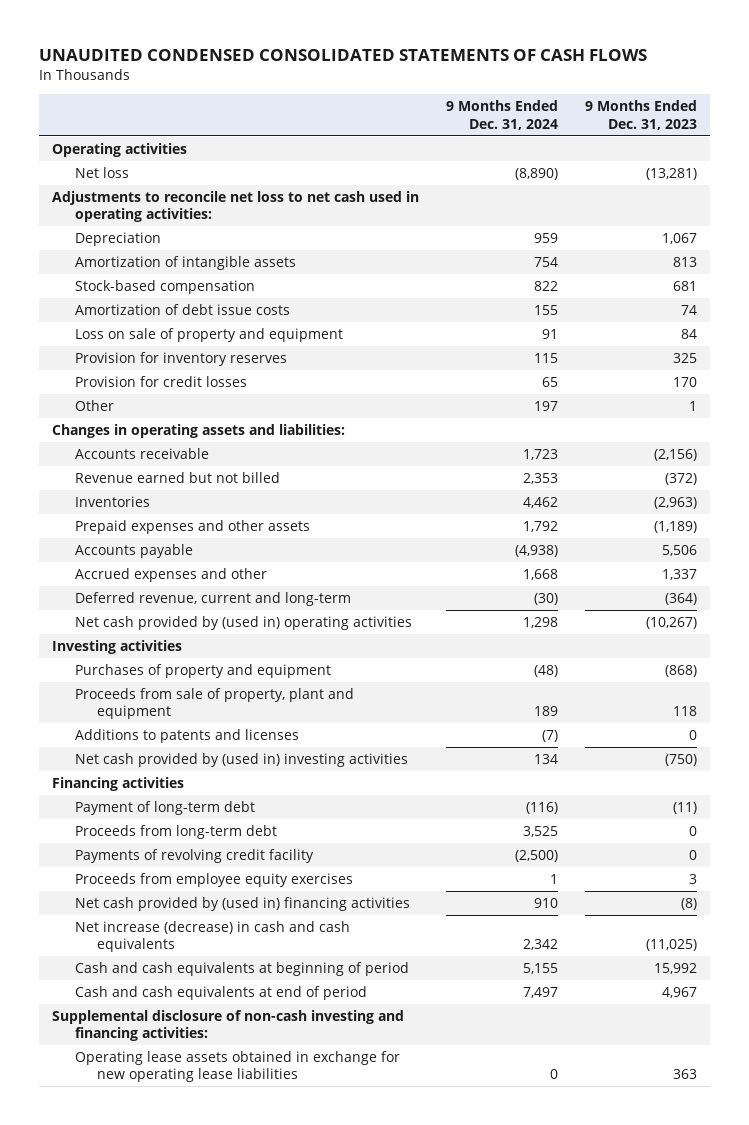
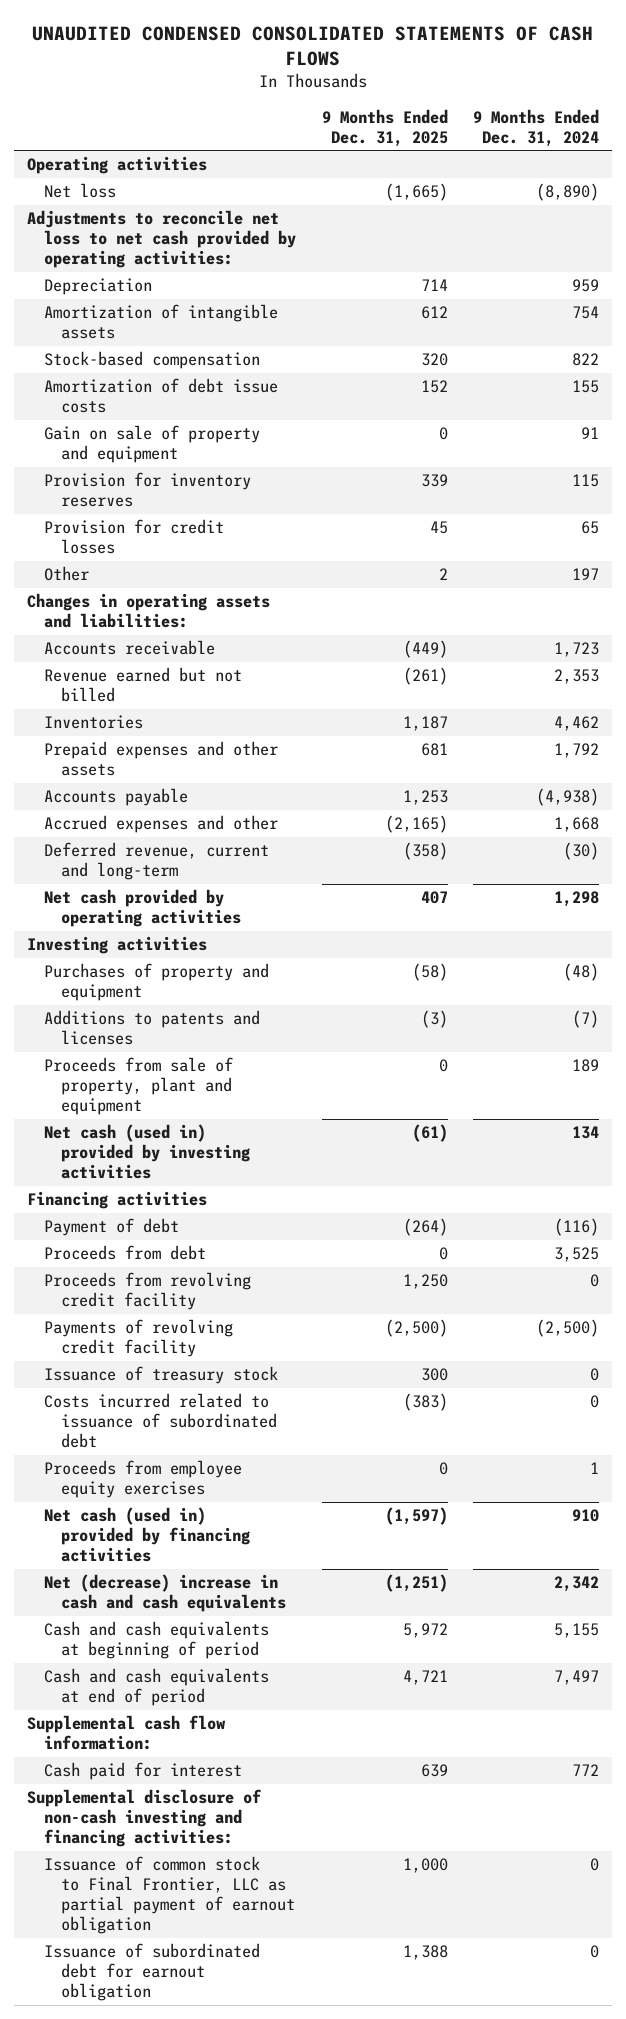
[584,100,697,130] 9 Months Ended Dec. 31, 2023 -> none
none -> [321,108,448,147] 9 Months Ended Dec. 31, 2025
[52,190,420,223] Adjustments to reconcile net loss to net cash used in operating activities: -> [26,210,296,268] Adjustments to reconcile net loss to net cash provided by operating activities:
[74,327,343,342] Loss on sale of property and equipment -> [43,425,260,464] Gain on sale of property and equipment
[74,615,412,630] Net cash provided by (used in) operating activities -> [43,889,241,928] Net cash provided by operating activities
[74,687,354,720] Proceeds from sale of property, plant and equipment -> [43,1057,233,1115] Proceeds from sale of property, plant and equipment
[74,752,408,767] Net cash provided by (used in) investing activities -> [43,1124,250,1179] Net cash (used in) provided by investing activities
[74,800,255,815] Payment of long-term debt -> [43,1218,179,1237] Payment of debt
[74,824,277,839] Proceeds from long-term debt -> [43,1245,206,1261] Proceeds from debt
none -> [43,1272,251,1311] Proceeds from revolving credit facility
none -> [43,1366,278,1385] Issuance of treasury stock
none -> [43,1393,277,1448] Costs incurred related to issuance of subordinated debt
[74,896,410,911] Net cash provided by (used in) financing activities -> [43,1507,250,1562] Net cash (used in) provided by financing activities
[74,920,350,953] Net increase (decrease) in cash and cash equivalents -> [43,1574,286,1613] Net (decrease) increase in cash and cash equivalents
none -> [26,1715,226,1751] Supplemental cash flow information:
none -> [43,1762,242,1781] Cash paid for interest
[74,1050,400,1083] Operating lease assets obtained in exchange for new operating lease liabilities -> none
none -> [43,1856,295,1934] Issuance of common stock to Final Frontier, LLC as partial payment of earnout obligation
none -> [43,1943,260,2001] Issuance of subordinated debt for earnout obligation

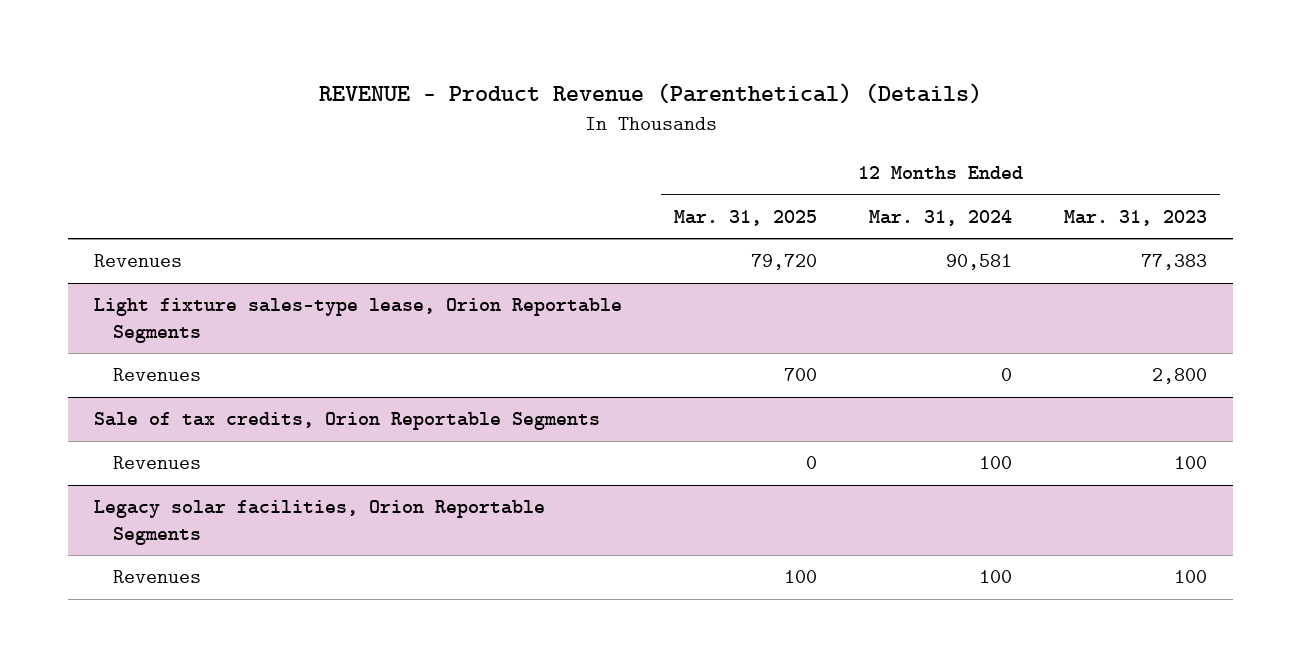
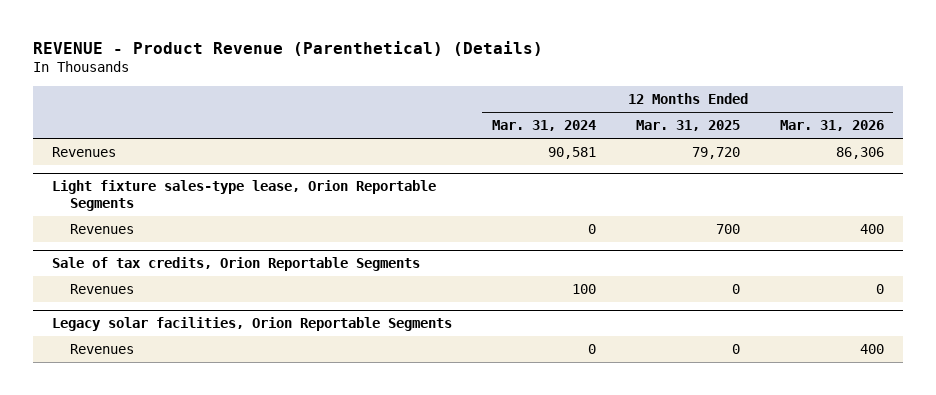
[1063,209,1207,226] Mar. 31, 2023 -> none
none -> [779,120,884,132] Mar. 31, 2026
[784,570,818,584] 100 -> [731,344,740,355] 0
[979,570,1013,584] 100 -> [588,344,597,355] 0

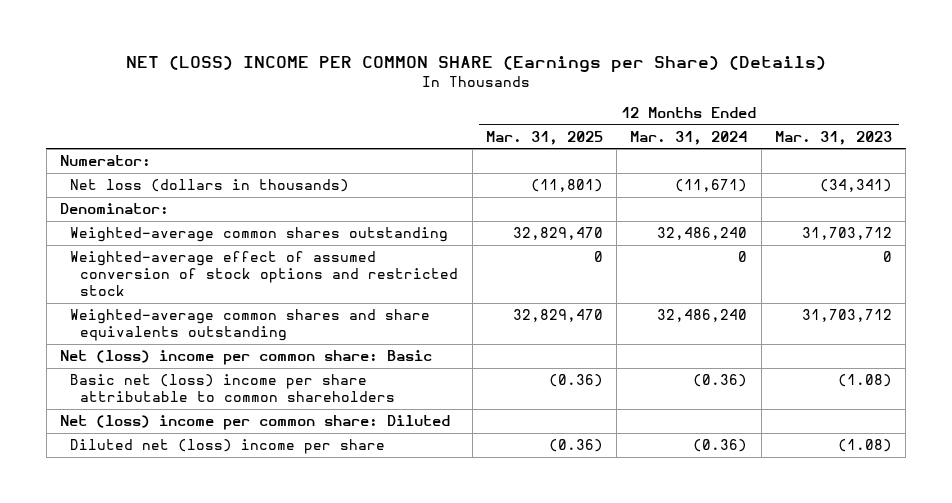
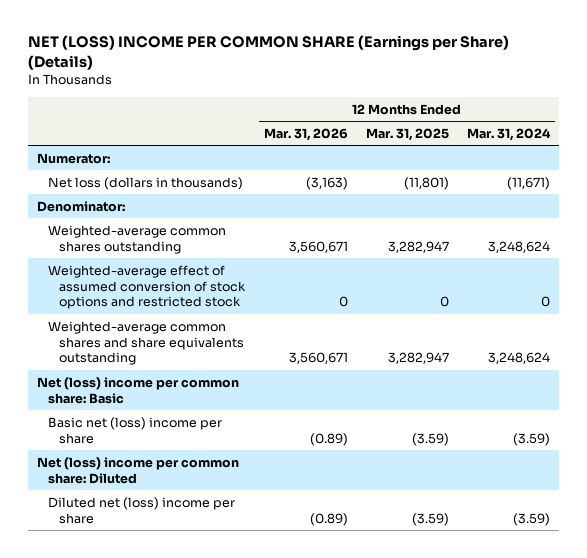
[774,130,892,145] Mar. 31, 2023 -> none
none -> [263,127,348,141] Mar. 31, 2026
[512,227,603,241] 32,829,470 -> [388,240,450,253] 3,282,947
[657,227,748,241] 32,486,240 -> [488,240,551,253] 3,248,624
[512,309,603,323] 32,829,470 -> [388,352,450,365] 3,282,947
[657,309,748,323] 32,486,240 -> [488,352,551,365] 3,248,624
[70,374,396,403] Basic net (loss) income per share attributable to common shareholders -> [48,416,223,444] Basic net (loss) income per share
[548,374,603,388] (0.36) -> [412,432,450,446] (3.59)
[693,374,748,388] (0.36) -> [513,432,551,446] (3.59)
[548,439,603,453] (0.36) -> [412,512,450,526] (3.59)
[693,439,748,453] (0.36) -> [513,512,551,526] (3.59)

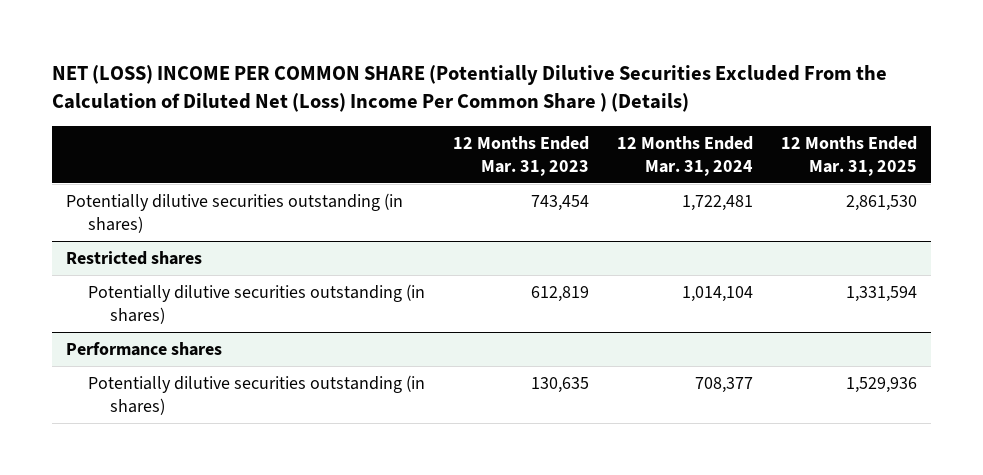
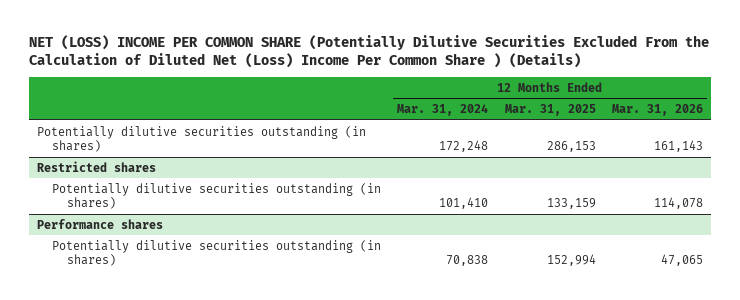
[453,135,590,176] 12 Months Ended Mar. 31, 2023 -> none
none -> [611,104,703,117] Mar. 31, 2026
[682,194,754,211] 1,722,481 -> [439,140,489,153] 172,248
[846,194,918,211] 2,861,530 -> [546,141,596,153] 286,153
[682,285,754,302] 1,014,104 -> [439,197,489,210] 101,410
[846,285,918,302] 1,331,594 -> [546,198,596,210] 133,159
[695,376,754,393] 708,377 -> [446,255,489,267] 70,838
[846,376,918,393] 1,529,936 -> [546,254,596,267] 152,994

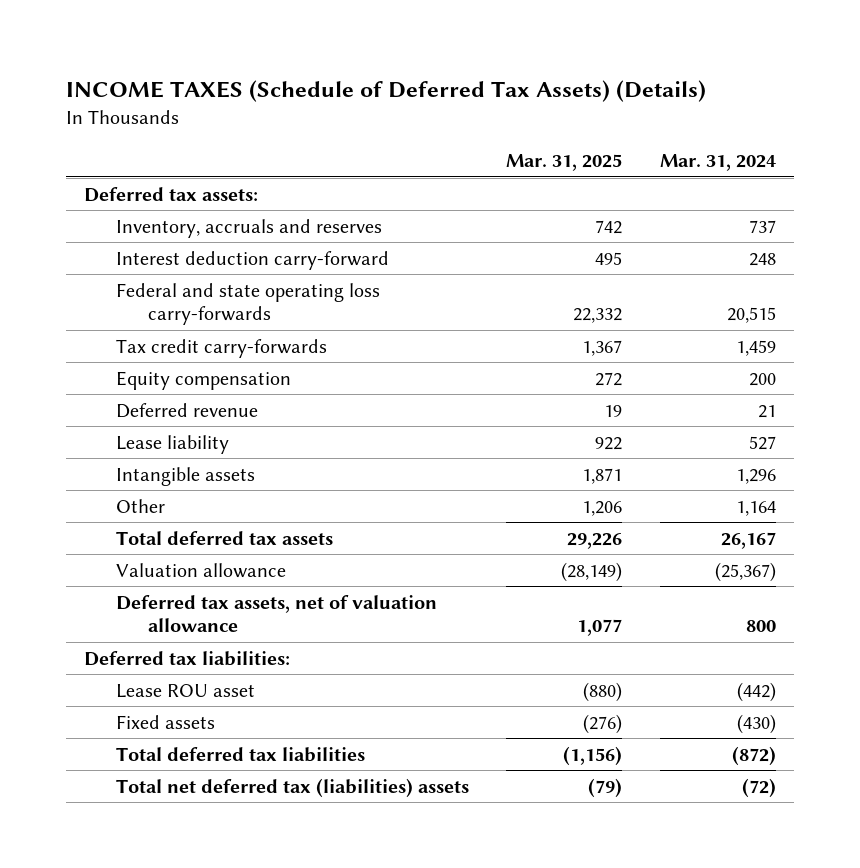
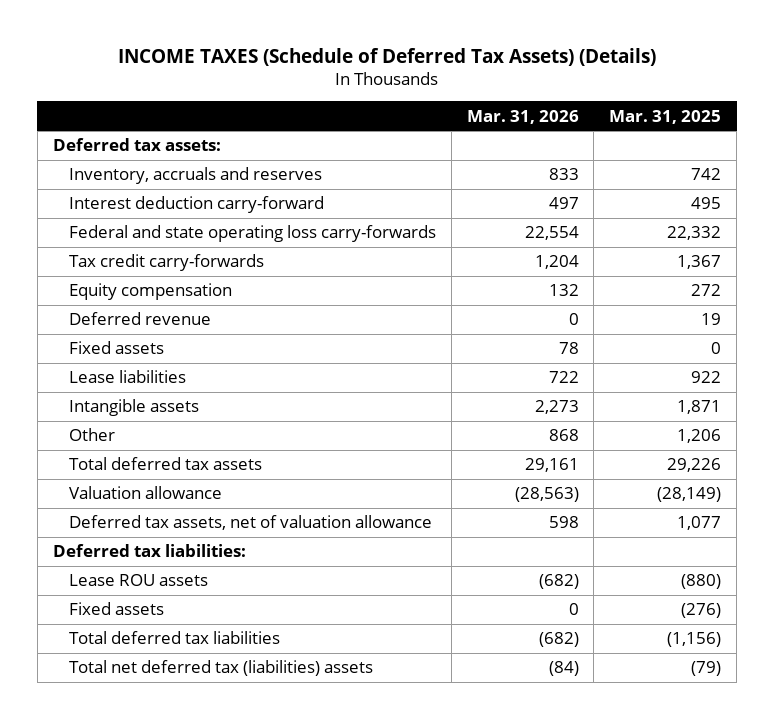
[659,154,776,172] Mar. 31, 2024 -> none
none -> [466,109,579,124] Mar. 31, 2026
none -> [68,341,164,355] Fixed assets
[116,434,230,454] Lease liability -> [68,370,186,384] Lease liabilities
[116,683,256,698] Lease ROU asset -> [68,574,208,587] Lease ROU assets

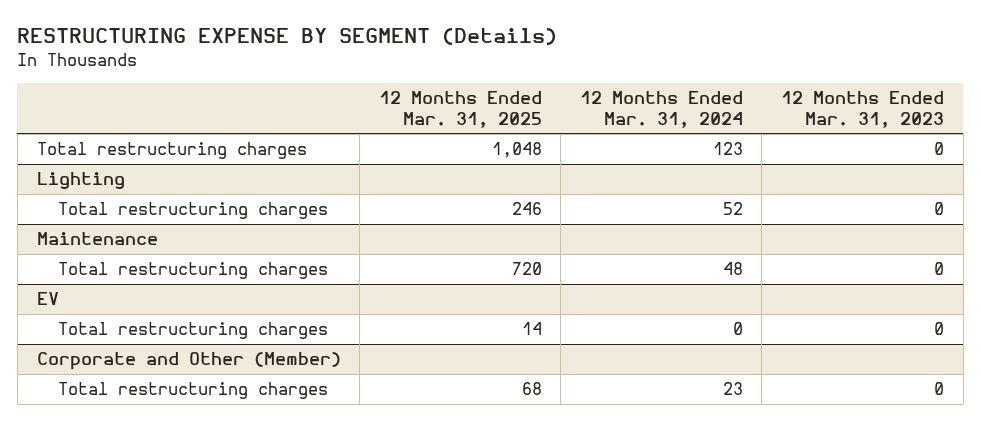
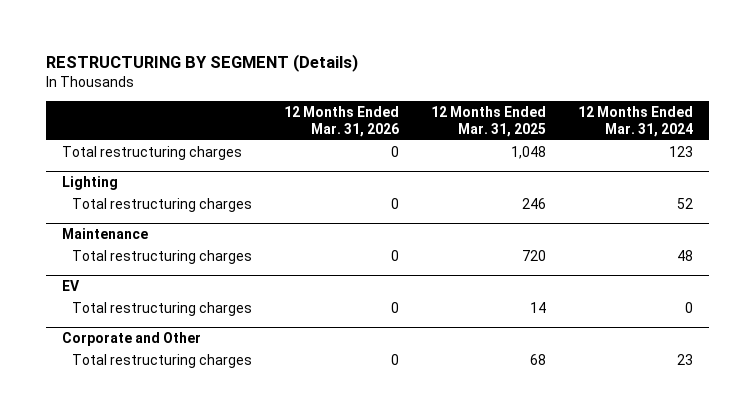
[17,28,558,46] RESTRUCTURING EXPENSE BY SEGMENT (Details) -> [45,53,358,72] RESTRUCTURING BY SEGMENT (Details)
[780,91,944,128] 12 Months Ended Mar. 31, 2023 -> none
none -> [284,106,400,137] 12 Months Ended Mar. 31, 2026
[36,352,341,371] Corporate and Other (Member) -> [61,332,201,347] Corporate and Other

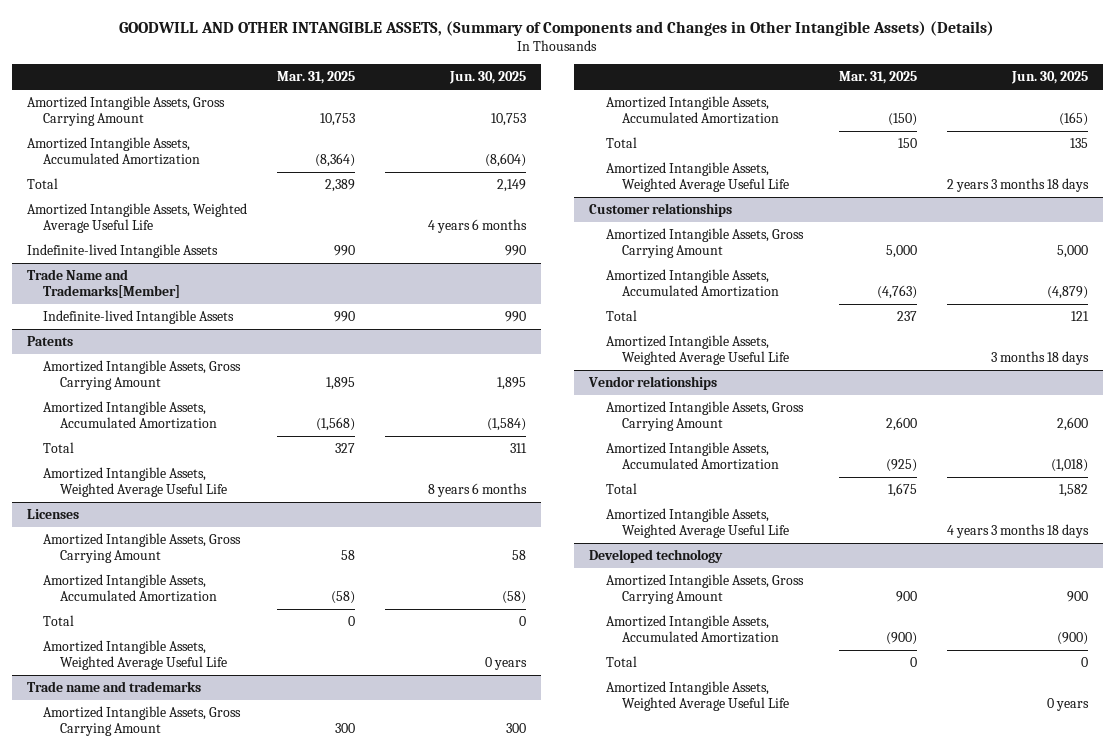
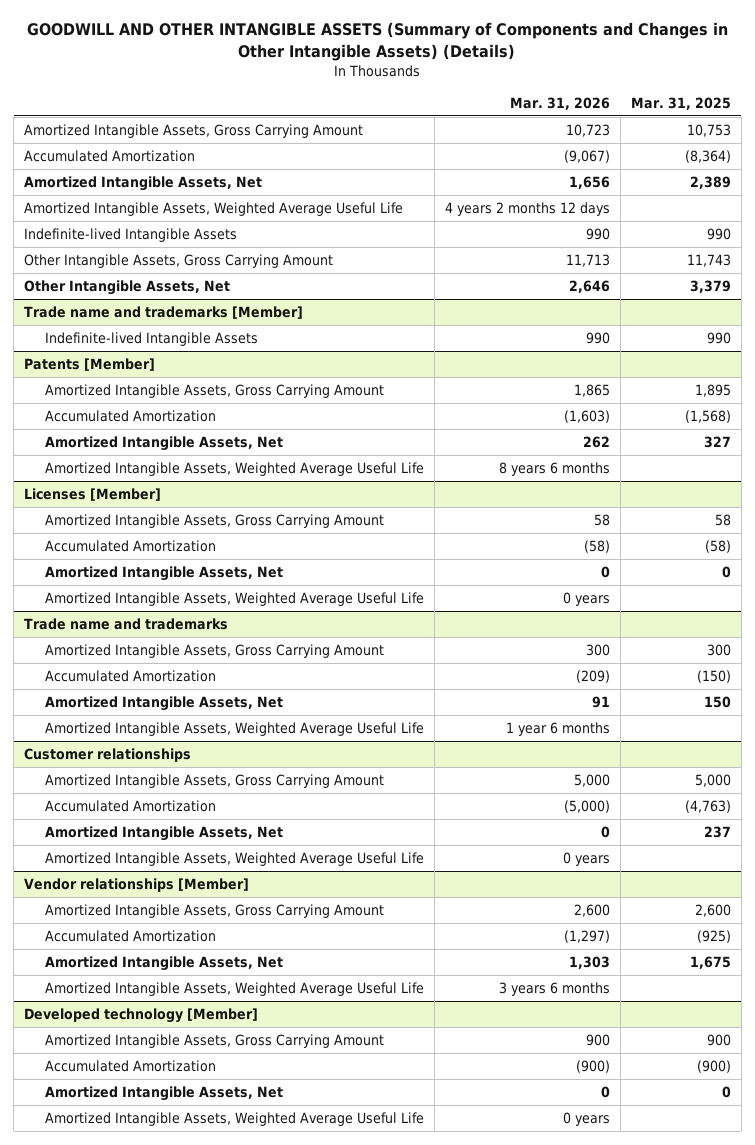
[119,20,995,36] GOODWILL AND OTHER INTANGIBLE ASSETS, (Summary of Components and Changes in Other Intangible Assets) (Details) -> [27,22,729,61] GOODWILL AND OTHER INTANGIBLE ASSETS (Summary of Components and Changes in Other Intangible Assets) (Details)
[448,71,526,85] Jun. 30, 2025 -> none
none -> [510,96,611,110] Mar. 31, 2026
[26,137,201,166] Amortized Intangible Assets, Accumulated Amortization -> [24,150,196,163] Accumulated Amortization
[26,178,58,190] Total -> [24,176,263,192] Amortized Intangible Assets, Net
none -> [24,254,334,269] Other Intangible Assets, Gross Carrying Amount
none -> [24,280,231,296] Other Intangible Assets, Net
[26,269,181,299] Trade Name and Trademarks[Member] -> [24,306,304,320] Trade name and trademarks [Member]
[26,336,73,347] Patents -> [24,358,156,372] Patents [Member]
[43,401,217,430] Amortized Intangible Assets, Accumulated Amortization -> [45,410,217,423] Accumulated Amortization
[43,442,75,454] Total -> [45,436,284,452] Amortized Intangible Assets, Net
[26,509,79,520] Licenses -> [24,488,162,502] Licenses [Member]
[43,574,217,603] Amortized Intangible Assets, Accumulated Amortization -> [45,540,217,553] Accumulated Amortization
[43,615,75,627] Total -> [45,566,284,582] Amortized Intangible Assets, Net
[605,96,780,125] Amortized Intangible Assets, Accumulated Amortization -> [45,670,217,683] Accumulated Amortization
[605,137,637,149] Total -> [45,696,284,712] Amortized Intangible Assets, Net
[605,269,780,298] Amortized Intangible Assets, Accumulated Amortization -> [45,800,217,813] Accumulated Amortization
[605,310,637,322] Total -> [45,826,284,842] Amortized Intangible Assets, Net
[588,376,718,391] Vendor relationships -> [24,878,250,893] Vendor relationships [Member]
[605,442,780,471] Amortized Intangible Assets, Accumulated Amortization -> [45,930,217,943] Accumulated Amortization
[605,483,637,495] Total -> [45,956,284,972] Amortized Intangible Assets, Net
[589,549,724,564] Developed technology -> [24,1008,259,1024] Developed technology [Member]
[605,615,780,644] Amortized Intangible Assets, Accumulated Amortization -> [45,1060,217,1073] Accumulated Amortization
[605,656,637,668] Total -> [45,1086,284,1102] Amortized Intangible Assets, Net

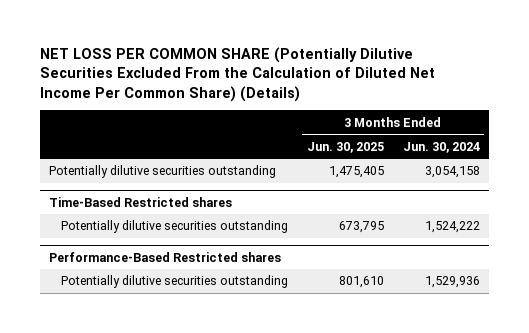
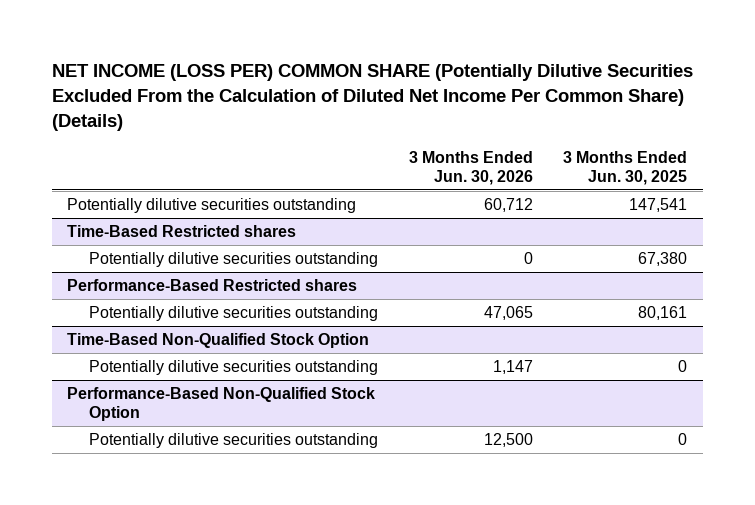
[39,46,435,102] NET LOSS PER COMMON SHARE (Potentially Dilutive Securities Excluded From the Calculation of Diluted Net Income Per Common Share) (Details) -> [51,64,693,132] NET INCOME (LOSS PER) COMMON SHARE (Potentially Dilutive Securities Excluded From the Calculation of Diluted Net Income Per Common Share) (Details)
[402,141,480,153] Jun. 30, 2024 -> none
none -> [408,150,533,185] 3 Months Ended Jun. 30, 2026
[329,166,385,179] 1,475,405 -> [629,198,688,213] 147,541
[339,221,385,234] 673,795 -> [638,252,688,267] 67,380
[339,276,385,289] 801,610 -> [638,306,688,321] 80,161
none -> [67,333,370,349] Time-Based Non-Qualified Stock Option
none -> [89,360,379,376] Potentially dilutive securities outstanding
none -> [67,387,376,422] Performance-Based Non-Qualified Stock Option
none -> [89,433,379,449] Potentially dilutive securities outstanding

